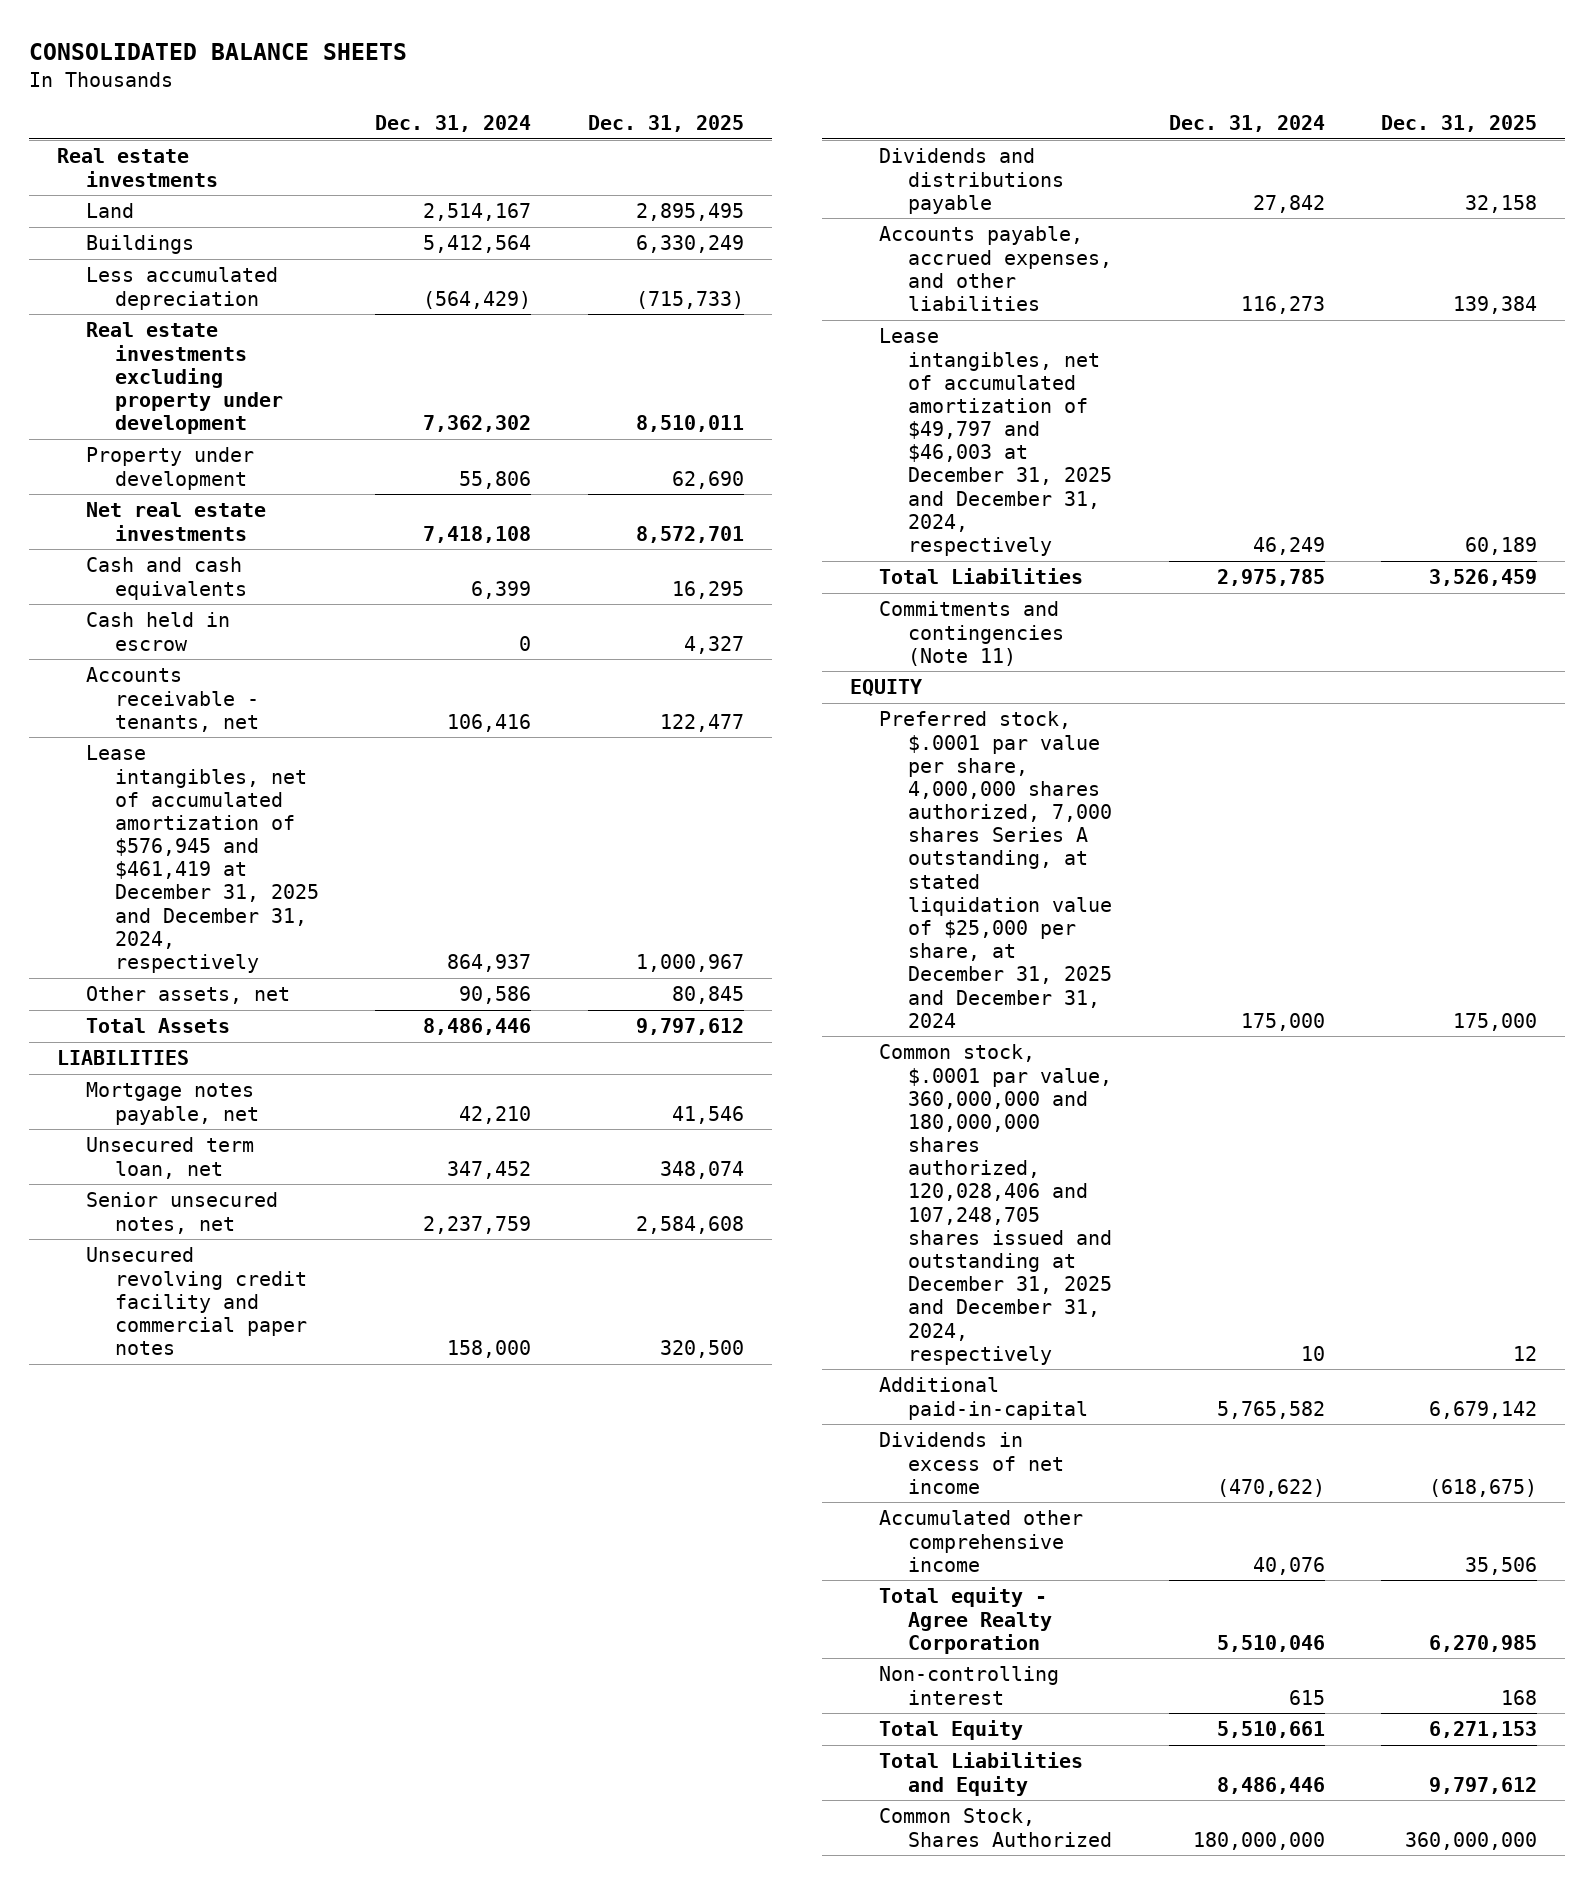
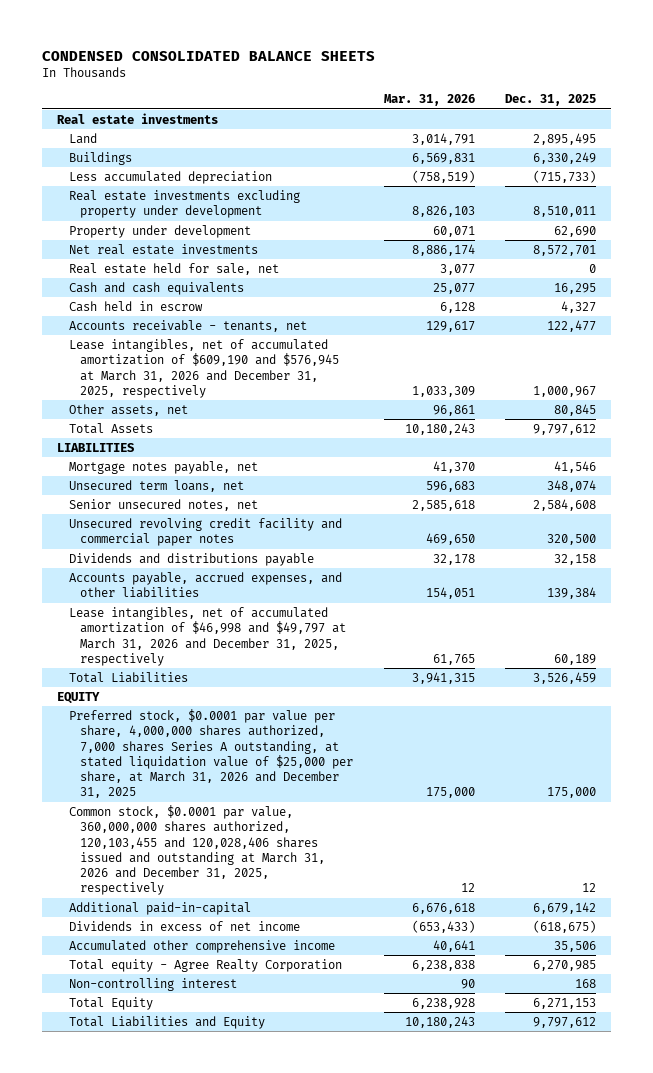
[28,42,407,60] CONSOLIDATED BALANCE SHEETS -> [41,50,375,61] CONDENSED CONSOLIDATED BALANCE SHEETS
[375,115,532,133] Dec. 31, 2024 -> none
none -> [383,94,475,107] Mar. 31, 2026
none -> [68,262,279,275] Real estate held for sale, net
[85,745,319,974] Lease intangibles, net of accumulated amortization of $576,945 and $461,419 at December 31, 2025 and December 31, 2024, respectively -> [68,338,340,398] Lease intangibles, net of accumulated amortization of $609,190 and $576,945 at March 31, 2026 and December 31, 2025, respectively
[85,1137,254,1179] Unsecured term loan, net -> [68,479,244,492] Unsecured term loans, net
[879,328,1113,557] Lease intangibles, net of accumulated amortization of $49,797 and $46,003 at December 31, 2025 and December 31, 2024, respectively -> [68,606,347,666] Lease intangibles, net of accumulated amortization of $46,998 and $49,797 at March 31, 2026 and December 31, 2025, respectively
[879,601,1065,666] Commitments and contingencies (Note 11) -> none
[879,711,1113,1028] Preferred stock, $.0001 par value per share, 4,000,000 shares authorized, 7,000 shares Series A outstanding, at stated liquidation value of $25,000 per share, at December 31, 2025 and December 31, 2024 -> [68,708,354,799] Preferred stock, $0.0001 par value per share, 4,000,000 shares authorized, 7,000 shares Series A outstanding, at stated liquidation value of $25,000 per share, at March 31, 2026 and December 31, 2025
[879,1044,1113,1365] Common stock, $.0001 par value, 360,000,000 and 180,000,000 shares authorized, 120,028,406 and 107,248,705 shares issued and outstanding at December 31, 2025 and December 31, 2024, respectively -> [68,804,326,896] Common stock, $0.0001 par value, 360,000,000 shares authorized, 120,103,455 and 120,028,406 shares issued and outstanding at March 31, 2026 and December 31, 2025, respectively
[879,1808,1113,1847] Common Stock, Shares Authorized -> none

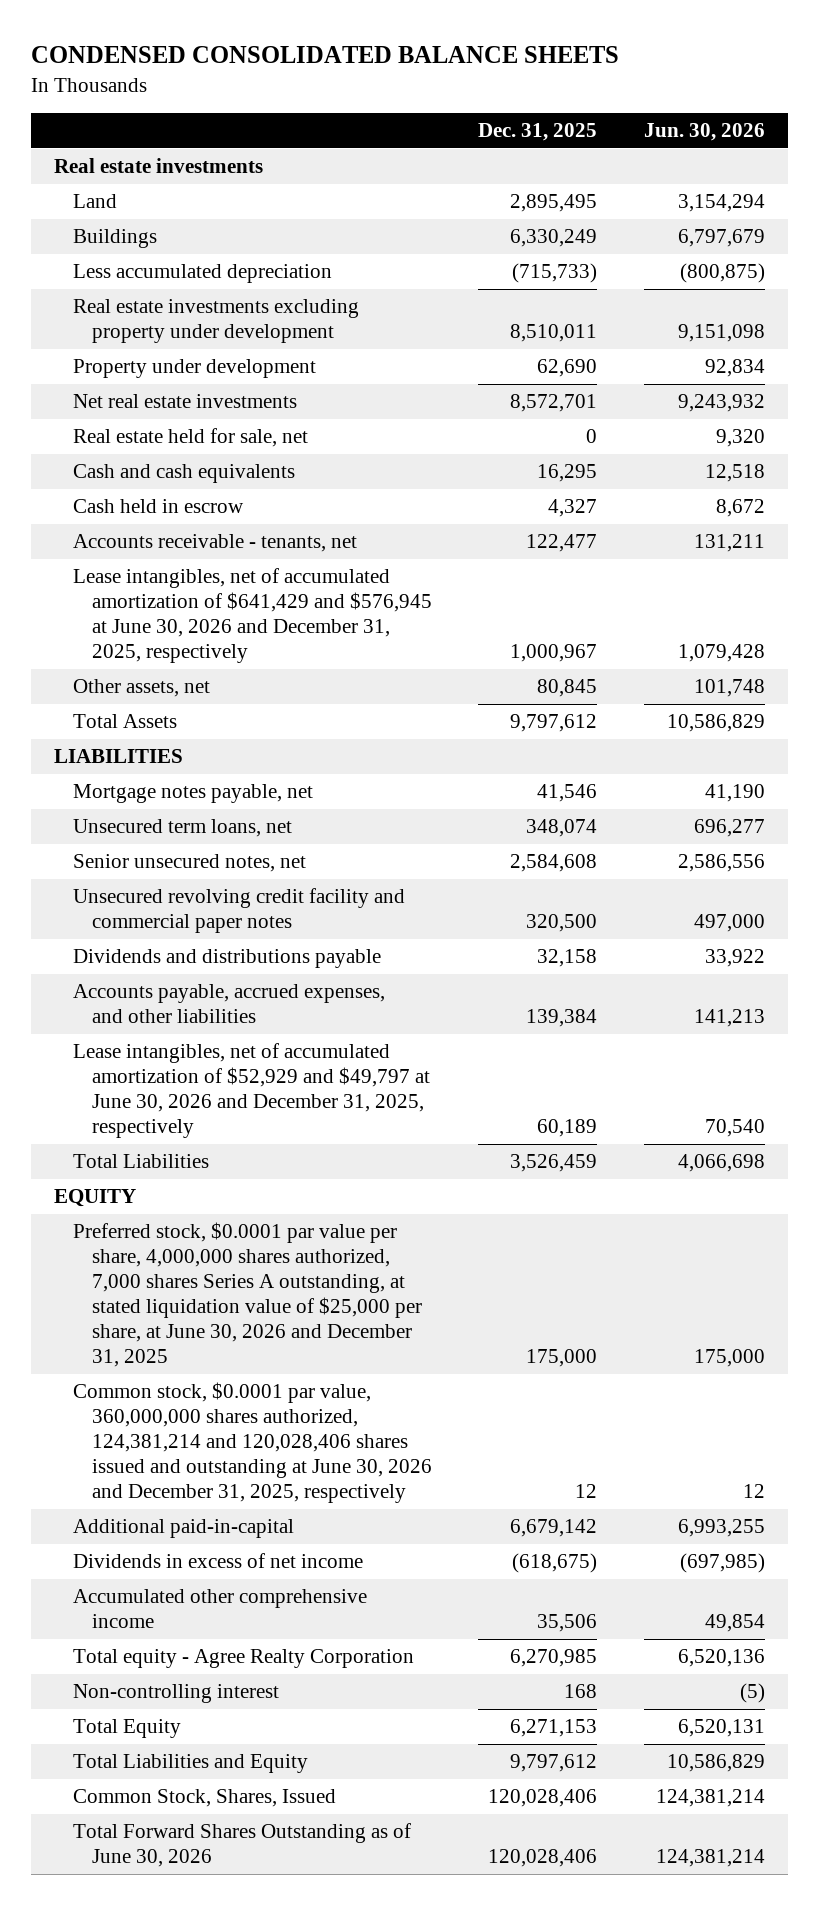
[383,94,475,107] Mar. 31, 2026 -> none
none -> [643,123,765,142] Jun. 30, 2026
[68,338,340,398] Lease intangibles, net of accumulated amortization of $609,190 and $576,945 at March 31, 2026 and December 31, 2025, respectively -> [72,568,433,664] Lease intangibles, net of accumulated amortization of $641,429 and $576,945 at June 30, 2026 and December 31, 2025, respectively
[68,606,347,666] Lease intangibles, net of accumulated amortization of $46,998 and $49,797 at March 31, 2026 and December 31, 2025, respectively -> [72,1043,431,1139] Lease intangibles, net of accumulated amortization of $52,929 and $49,797 at June 30, 2026 and December 31, 2025, respectively
[68,708,354,799] Preferred stock, $0.0001 par value per share, 4,000,000 shares authorized, 7,000 shares Series A outstanding, at stated liquidation value of $25,000 per share, at March 31, 2026 and December 31, 2025 -> [72,1222,423,1368] Preferred stock, $0.0001 par value per share, 4,000,000 shares authorized, 7,000 shares Series A outstanding, at stated liquidation value of $25,000 per share, at June 30, 2026 and December 31, 2025
[68,804,326,896] Common stock, $0.0001 par value, 360,000,000 shares authorized, 120,103,455 and 120,028,406 shares issued and outstanding at March 31, 2026 and December 31, 2025, respectively -> [72,1382,433,1504] Common stock, $0.0001 par value, 360,000,000 shares authorized, 124,381,214 and 120,028,406 shares issued and outstanding at June 30, 2026 and December 31, 2025, respectively
none -> [72,1789,336,1808] Common Stock, Shares, Issued
none -> [72,1823,411,1868] Total Forward Shares Outstanding as of June 30, 2026

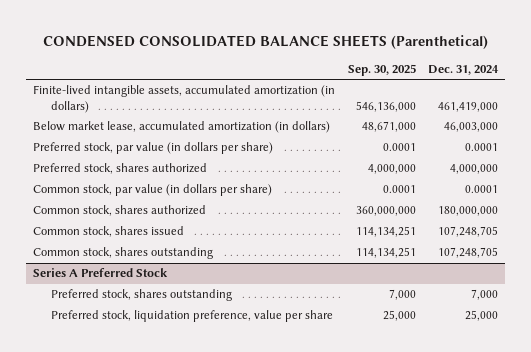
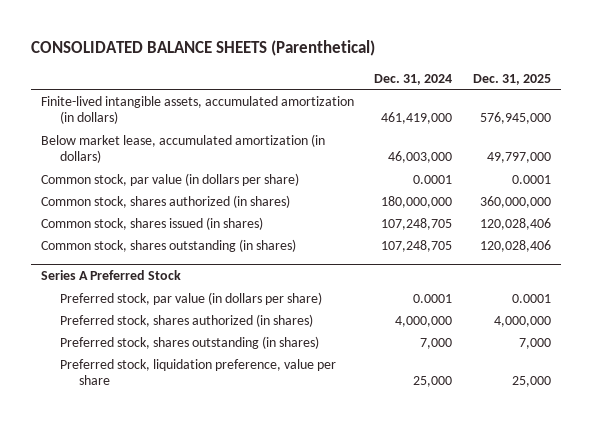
[42,35,488,50] CONDENSED CONSOLIDATED BALANCE SHEETS (Parenthetical) -> [30,39,375,56] CONSOLIDATED BALANCE SHEETS (Parenthetical)
[347,64,416,77] Sep. 30, 2025 -> none
none -> [473,73,552,85] Dec. 31, 2025
[32,142,273,155] Preferred stock, par value (in dollars per share) -> none
[32,163,207,175] Preferred stock, shares authorized -> none
[32,205,206,217] Common stock, shares authorized -> [40,194,290,208] Common stock, shares authorized (in shares)
[32,226,184,238] Common stock, shares issued -> [40,216,263,230] Common stock, shares issued (in shares)
[32,247,213,260] Common stock, shares outstanding -> [40,238,296,252] Common stock, shares outstanding (in shares)
none -> [60,291,323,305] Preferred stock, par value (in dollars per share)
none -> [60,313,314,327] Preferred stock, shares authorized (in shares)
[50,289,232,302] Preferred stock, shares outstanding -> [60,335,320,349] Preferred stock, shares outstanding (in shares)

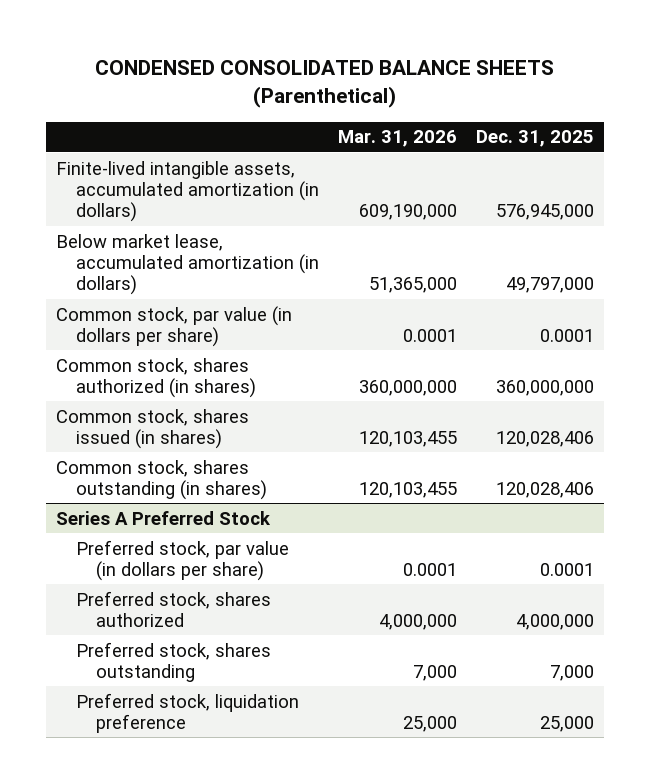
[30,39,375,56] CONSOLIDATED BALANCE SHEETS (Parenthetical) -> [95,59,555,109] CONDENSED CONSOLIDATED BALANCE SHEETS (Parenthetical)
[374,73,453,85] Dec. 31, 2024 -> none
none -> [338,130,458,148] Mar. 31, 2026
[60,313,314,327] Preferred stock, shares authorized (in shares) -> [76,590,272,627] Preferred stock, shares authorized
[60,335,320,349] Preferred stock, shares outstanding (in shares) -> [76,641,272,682] Preferred stock, shares outstanding
[60,358,337,386] Preferred stock, liquidation preference, value per share -> [76,692,300,733] Preferred stock, liquidation preference

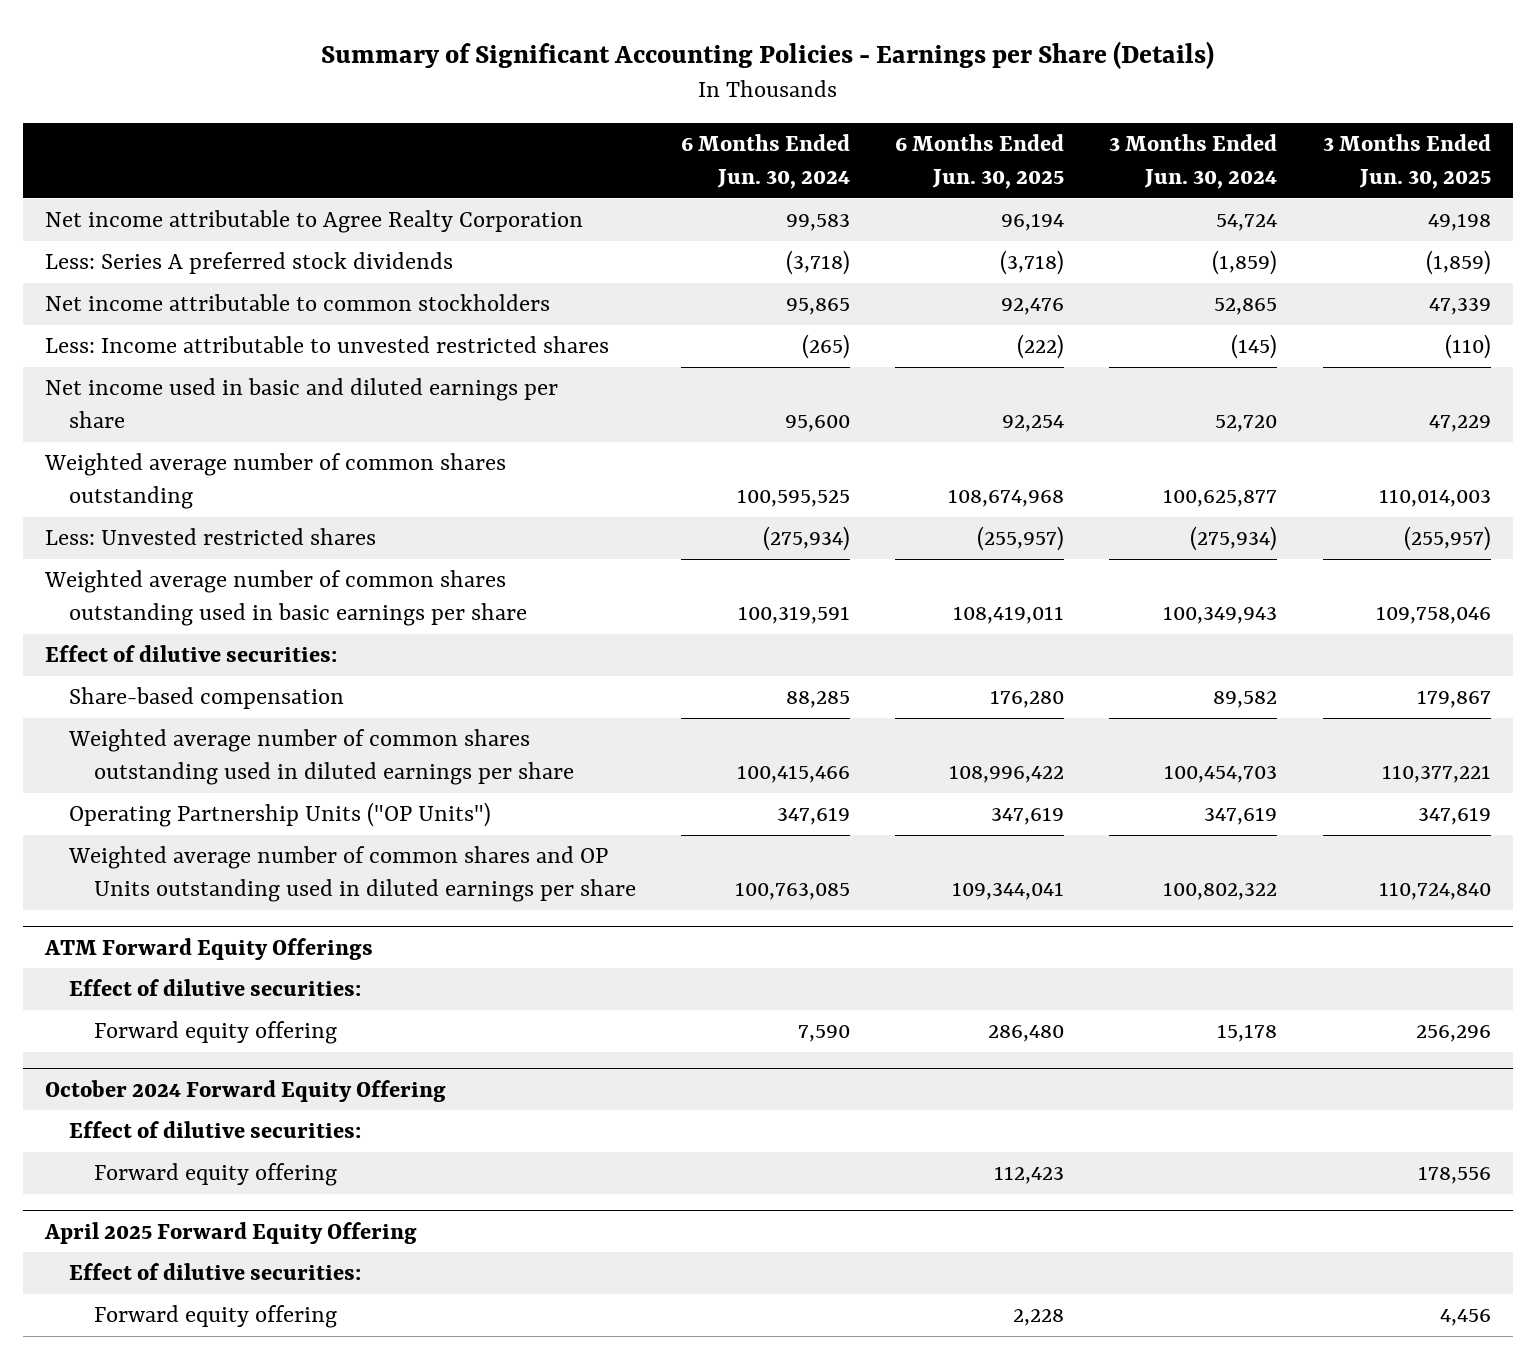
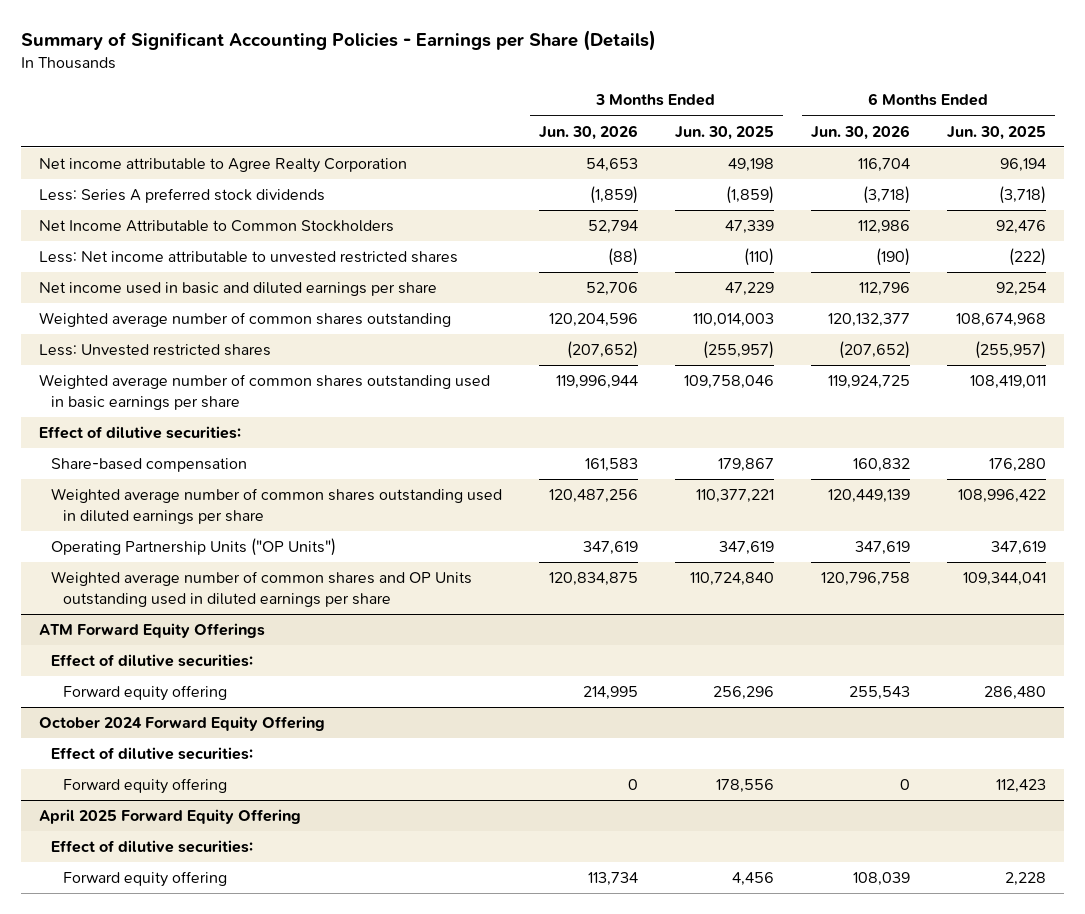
[680,134,850,189] 6 Months Ended Jun. 30, 2024 -> none
[1109,134,1278,189] 3 Months Ended Jun. 30, 2024 -> none
none -> [538,124,638,140] Jun. 30, 2026
none -> [810,124,910,140] Jun. 30, 2026
[45,294,551,312] Net income attributable to common stockholders -> [39,220,395,233] Net Income Attributable to Common Stockholders
[45,336,610,354] Less: Income attributable to unvested restricted shares -> [39,251,459,264] Less: Net income attributable to unvested restricted shares

